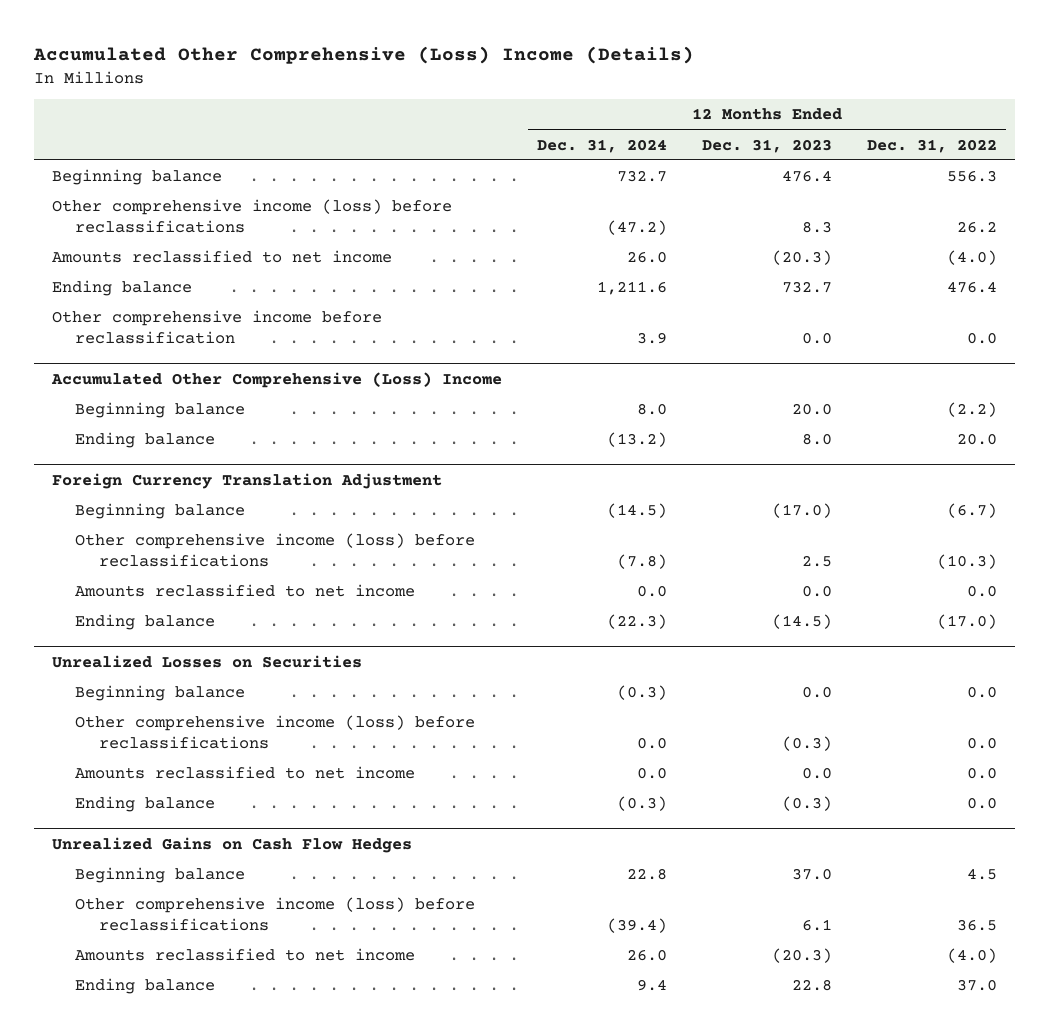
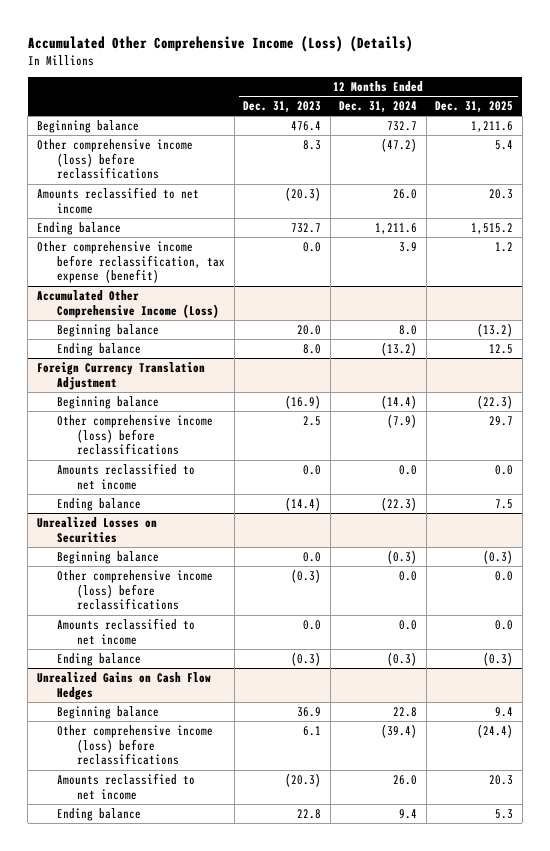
[32,45,694,64] Accumulated Other Comprehensive (Loss) Income (Details) -> [27,35,413,52] Accumulated Other Comprehensive Income (Loss) (Details)
[867,138,998,153] Dec. 31, 2022 -> none
none -> [435,101,514,114] Dec. 31, 2025
[51,309,382,345] Other comprehensive income before reclassification -> [36,240,226,284] Other comprehensive income before reclassification, tax expense (benefit)
[50,371,502,388] Accumulated Other Comprehensive (Loss) Income -> [36,289,220,318] Accumulated Other Comprehensive Income (Loss)
[606,502,667,518] (14.5) -> [381,394,418,409] (14.4)
[771,502,832,518] (17.0) -> [285,394,322,409] (16.9)
[616,554,667,570] (7.8) -> [387,413,418,428] (7.9)
[771,613,832,629] (14.5) -> [285,496,322,511] (14.4)
[791,867,832,880] 37.0 -> [297,706,322,717] 36.9

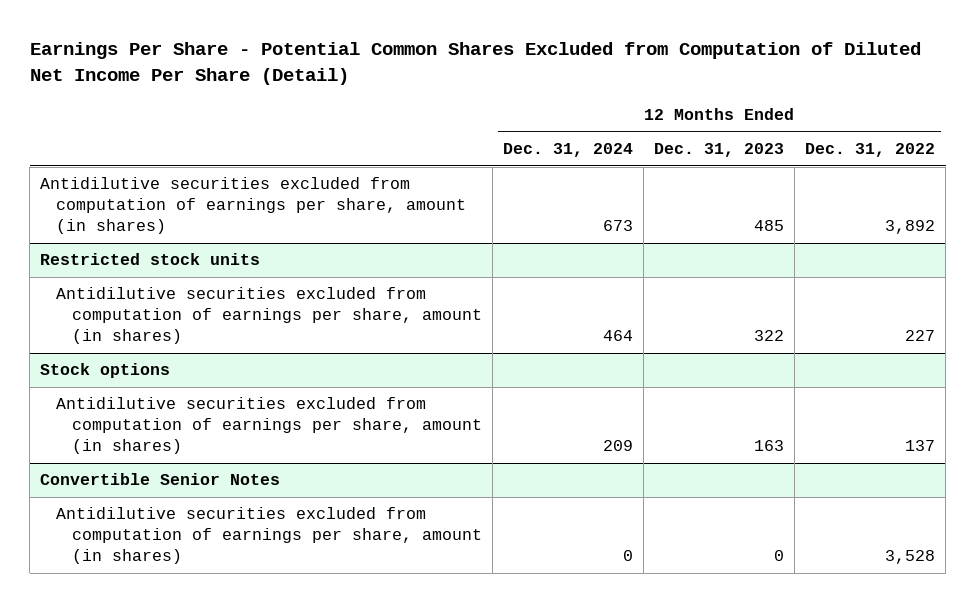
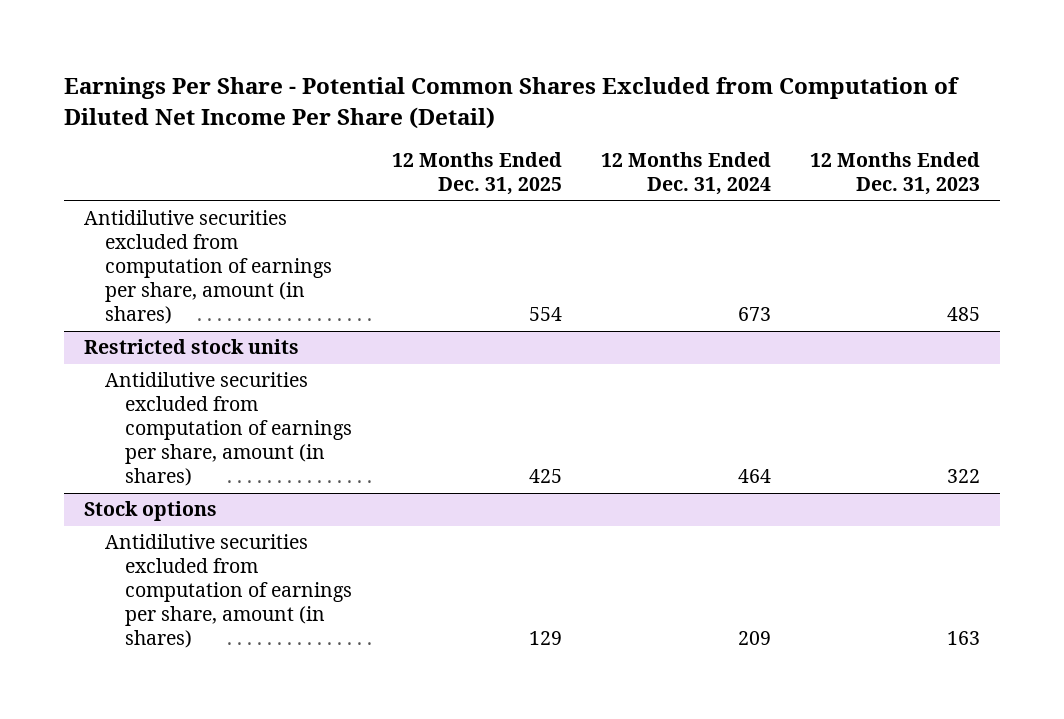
[805,143,936,158] Dec. 31, 2022 -> none
none -> [391,152,562,196] 12 Months Ended Dec. 31, 2025
[40,473,281,486] Convertible Senior Notes -> none
[55,507,482,565] Antidilutive securities excluded from computation of earnings per share, amount (in shares) -> none

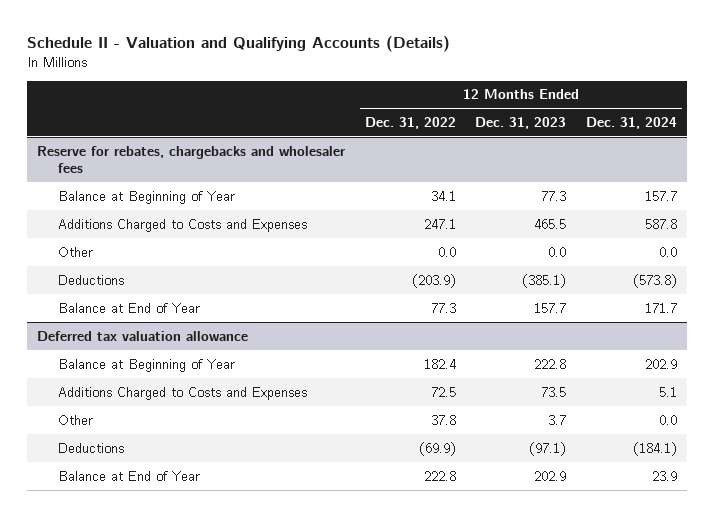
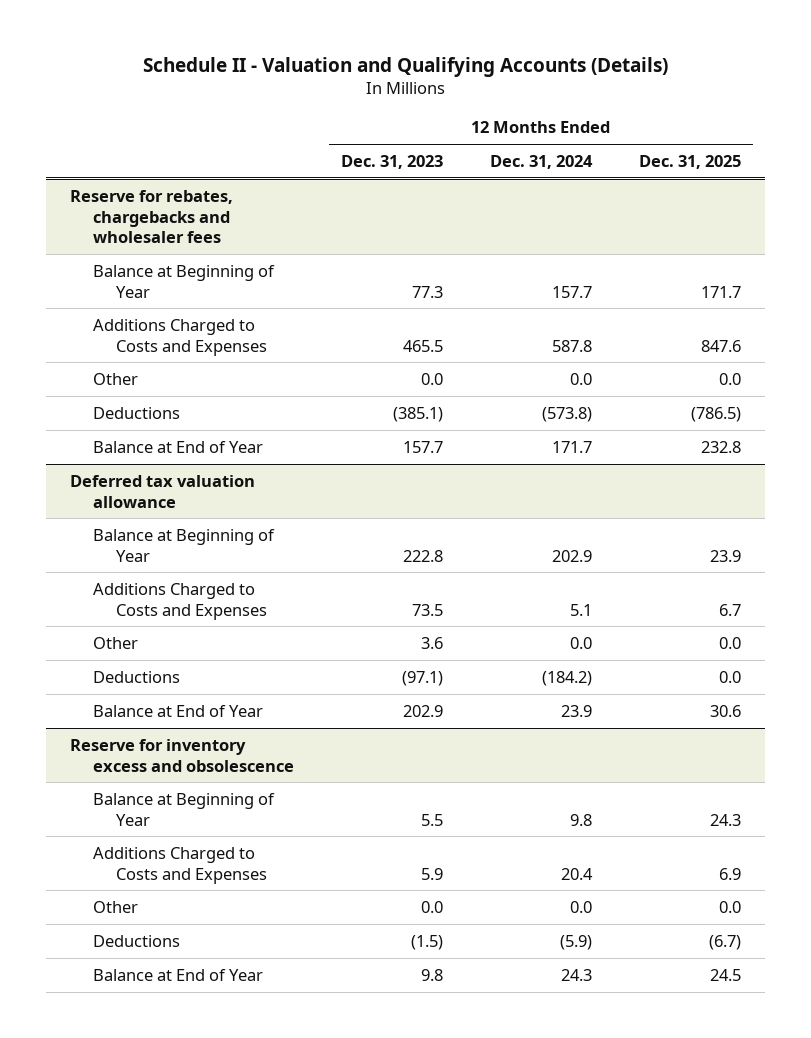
[364,116,456,129] Dec. 31, 2022 -> none
none -> [639,154,742,169] Dec. 31, 2025
[548,414,567,425] 3.7 -> [421,636,444,649] 3.6
[633,441,678,456] (184.1) -> [542,670,593,686] (184.2)
none -> [69,738,294,772] Reserve for inventory excess and obsolescence
none -> [92,792,275,826] Balance at Beginning of Year
none -> [92,846,267,884] Additions Charged to Costs and Expenses
none -> [92,900,138,913] Other
none -> [92,934,180,947] Deductions
none -> [92,968,263,981] Balance at End of Year

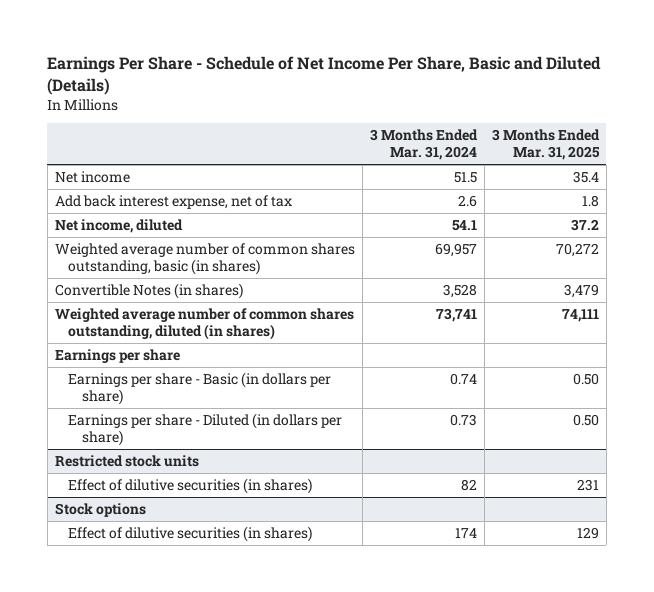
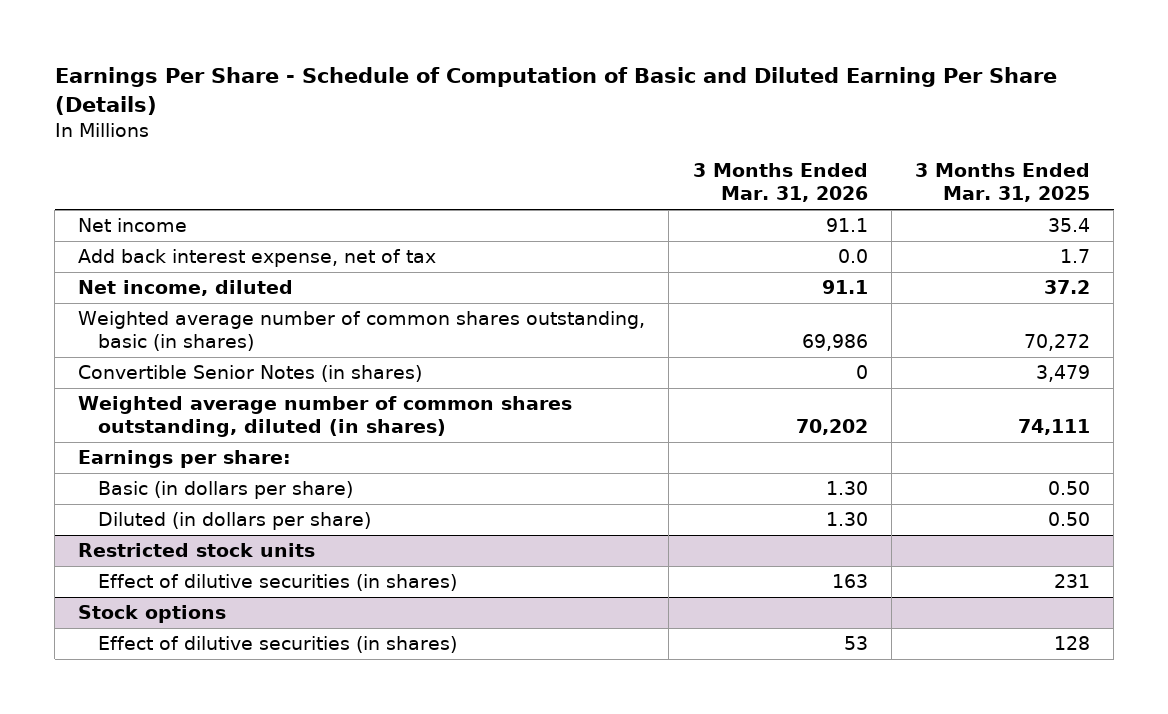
[47,56,602,95] Earnings Per Share - Schedule of Net Income Per Share, Basic and Diluted (Details) -> [54,67,1057,115] Earnings Per Share - Schedule of Computation of Basic and Diluted Earning Per Share (Details)
[369,129,478,161] 3 Months Ended Mar. 31, 2024 -> none
none -> [692,163,868,203] 3 Months Ended Mar. 31, 2026
[581,194,599,207] 1.8 -> [1059,249,1090,264] 1.7
[54,282,243,299] Convertible Notes (in shares) -> [78,365,423,383] Convertible Senior Notes (in shares)
[54,348,180,363] Earnings per share -> [78,450,292,469] Earnings per share:
[68,371,332,405] Earnings per share - Basic (in dollars per share) -> [98,481,354,500] Basic (in dollars per share)
[68,412,343,446] Earnings per share - Diluted (in dollars per share) -> [98,512,372,531] Diluted (in dollars per share)
[576,526,599,539] 129 -> [1053,636,1090,651] 128

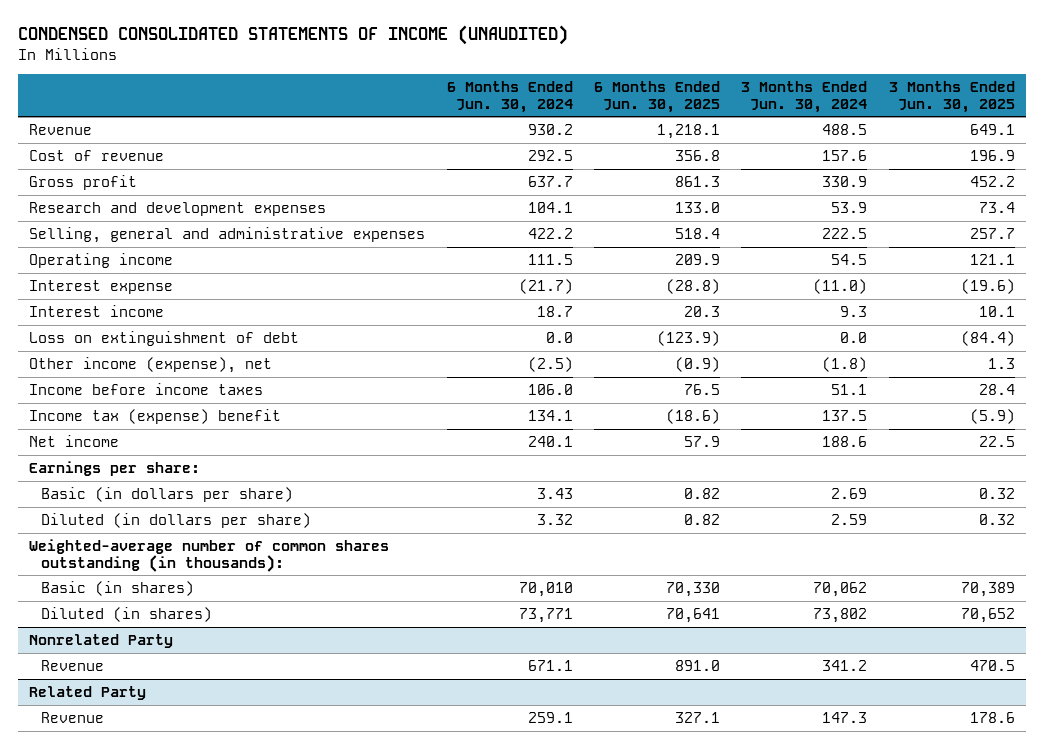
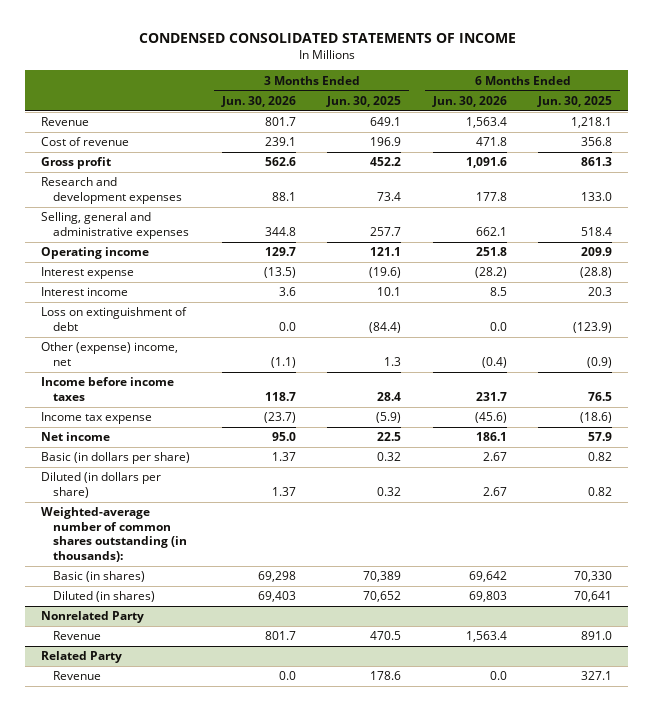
[18,25,569,46] CONDENSED CONSOLIDATED STATEMENTS OF INCOME (UNAUDITED) -> [138,33,516,44] CONDENSED CONSOLIDATED STATEMENTS OF INCOME
[446,80,573,113] 6 Months Ended Jun. 30, 2024 -> none
[741,80,868,113] 3 Months Ended Jun. 30, 2024 -> none
none -> [220,95,296,107] Jun. 30, 2026
none -> [431,95,507,107] Jun. 30, 2026
[29,356,273,373] Other income (expense), net -> [41,342,179,366] Other (expense) income, net
[29,408,282,424] Income tax (expense) benefit -> [41,412,153,425] Income tax expense
[29,460,201,476] Earnings per share: -> none

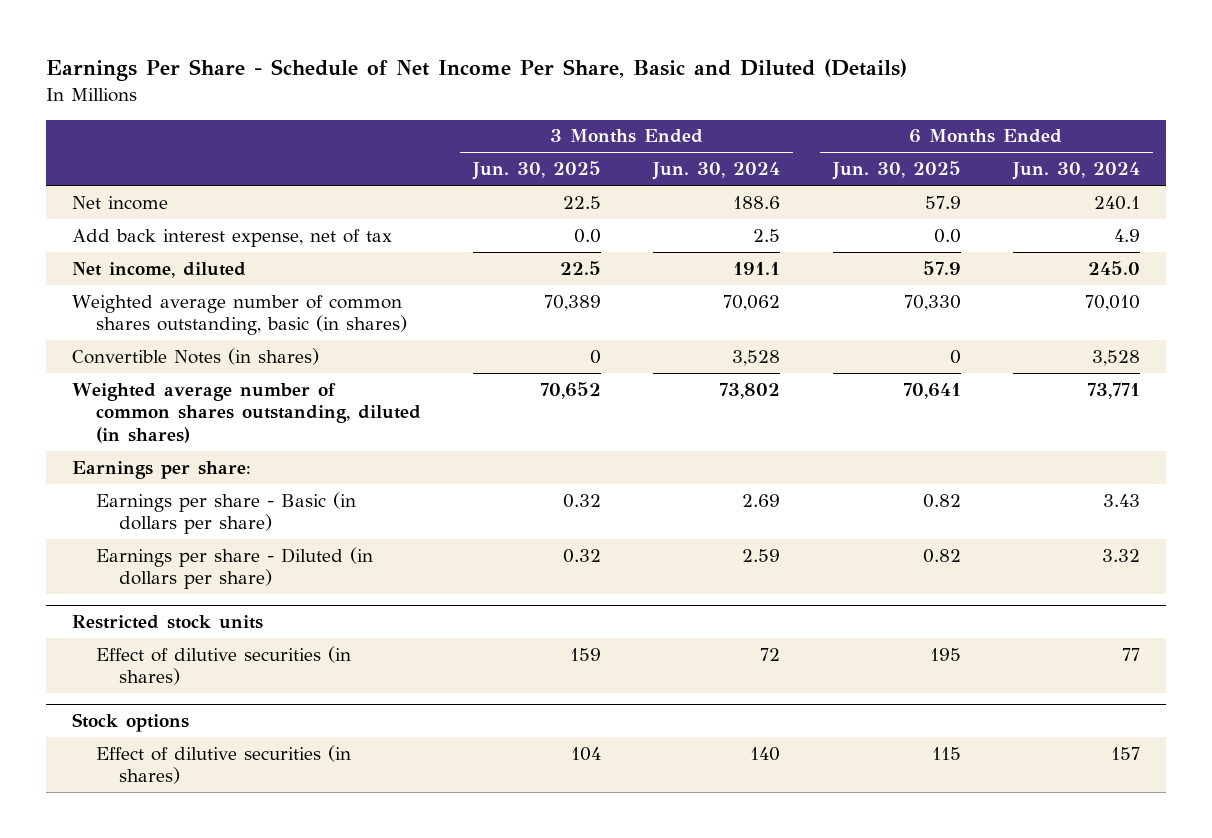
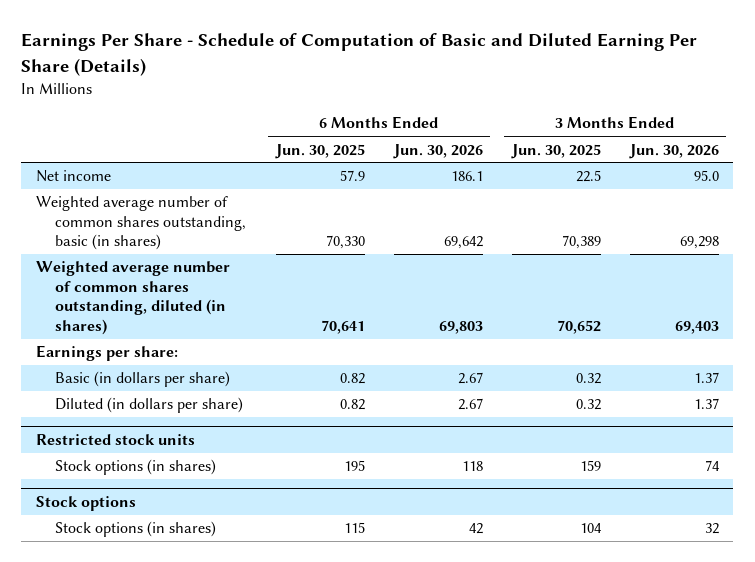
[46,59,908,82] Earnings Per Share - Schedule of Net Income Per Share, Basic and Diluted (Details) -> [21,33,698,76] Earnings Per Share - Schedule of Computation of Basic and Diluted Earning Per Share (Details)
[652,162,781,181] Jun. 30, 2024 -> none
[1011,162,1140,181] Jun. 30, 2024 -> none
none -> [392,143,483,159] Jun. 30, 2026
none -> [628,143,719,159] Jun. 30, 2026
[72,228,393,247] Add back interest expense, net of tax -> none
[72,261,247,278] Net income, diluted -> none
[72,347,320,365] Convertible Notes (in shares) -> none
[95,491,356,535] Earnings per share - Basic (in dollars per share) -> [55,371,231,388] Basic (in dollars per share)
[95,546,373,590] Earnings per share - Diluted (in dollars per share) -> [55,397,244,414] Diluted (in dollars per share)
[95,645,351,686] Effect of dilutive securities (in shares) -> [55,459,217,476] Stock options (in shares)
[95,744,351,785] Effect of dilutive securities (in shares) -> [55,521,217,538] Stock options (in shares)

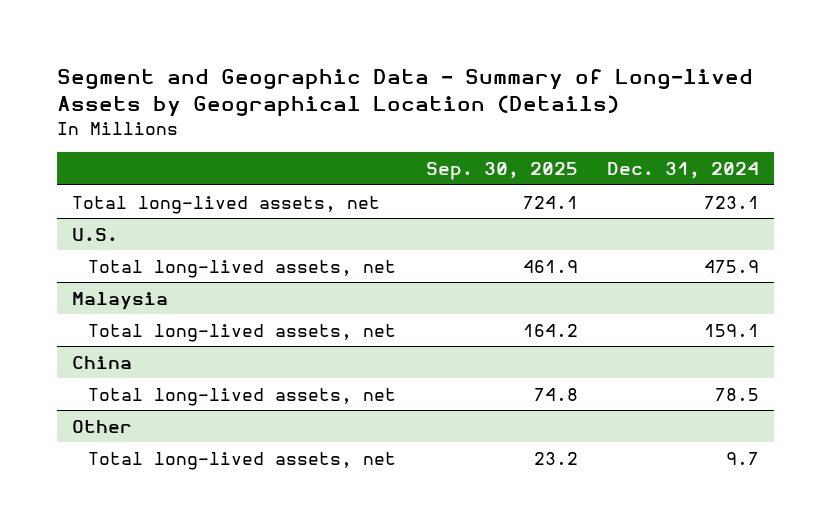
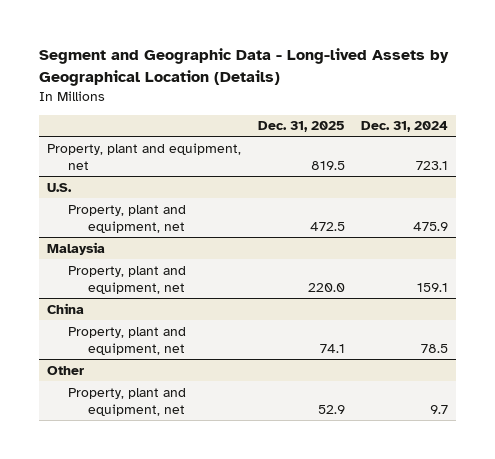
[57,69,754,118] Segment and Geographic Data - Summary of Long-lived Assets by Geographical Location (Details) -> [38,48,449,86] Segment and Geographic Data - Long-lived Assets by Geographical Location (Details)
[425,162,578,181] Sep. 30, 2025 -> none
none -> [257,121,345,133] Dec. 31, 2025
[71,195,380,214] Total long-lived assets, net -> [46,142,241,171] Property, plant and equipment, net
[87,259,396,278] Total long-lived assets, net -> [67,204,186,234] Property, plant and equipment, net
[87,323,396,342] Total long-lived assets, net -> [67,265,186,295] Property, plant and equipment, net
[87,387,396,406] Total long-lived assets, net -> [67,326,186,356] Property, plant and equipment, net
[87,451,396,470] Total long-lived assets, net -> [67,387,186,417] Property, plant and equipment, net

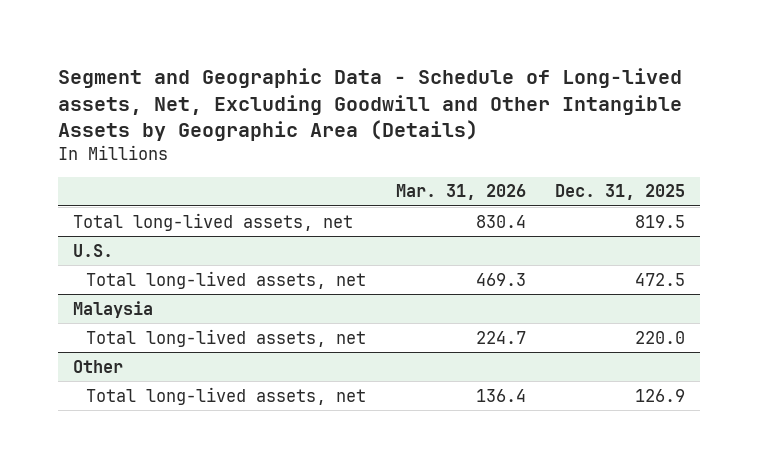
[38,48,449,86] Segment and Geographic Data - Long-lived Assets by Geographical Location (Details) -> [58,68,683,141] Segment and Geographic Data - Schedule of Long-lived assets, Net, Excluding Goodwill and Other Intangible Assets by Geographic Area (Details)
[361,121,449,133] Dec. 31, 2024 -> none
none -> [395,184,526,201] Mar. 31, 2026
[46,142,241,171] Property, plant and equipment, net -> [72,212,353,231] Total long-lived assets, net
[67,204,186,234] Property, plant and equipment, net -> [86,270,367,289] Total long-lived assets, net
[46,302,84,314] China -> none
[67,326,186,356] Property, plant and equipment, net -> none
[67,265,186,295] Property, plant and equipment, net -> [86,328,367,347] Total long-lived assets, net
[67,387,186,417] Property, plant and equipment, net -> none
none -> [86,386,367,405] Total long-lived assets, net

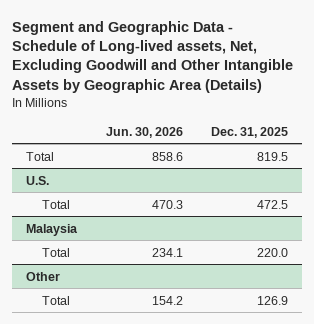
[395,184,526,201] Mar. 31, 2026 -> none
none -> [105,126,183,138] Jun. 30, 2026
[72,212,353,231] Total long-lived assets, net -> [26,151,55,161] Total
[86,270,367,289] Total long-lived assets, net -> [41,199,70,209] Total
[86,328,367,347] Total long-lived assets, net -> [41,247,70,257] Total
[86,386,367,405] Total long-lived assets, net -> [41,295,70,305] Total

